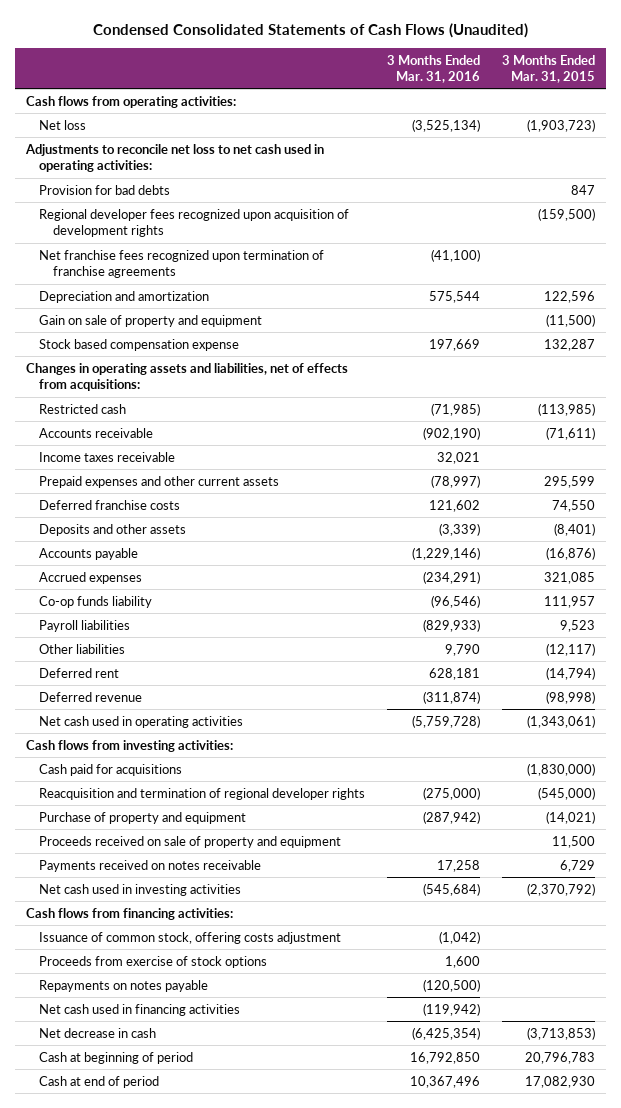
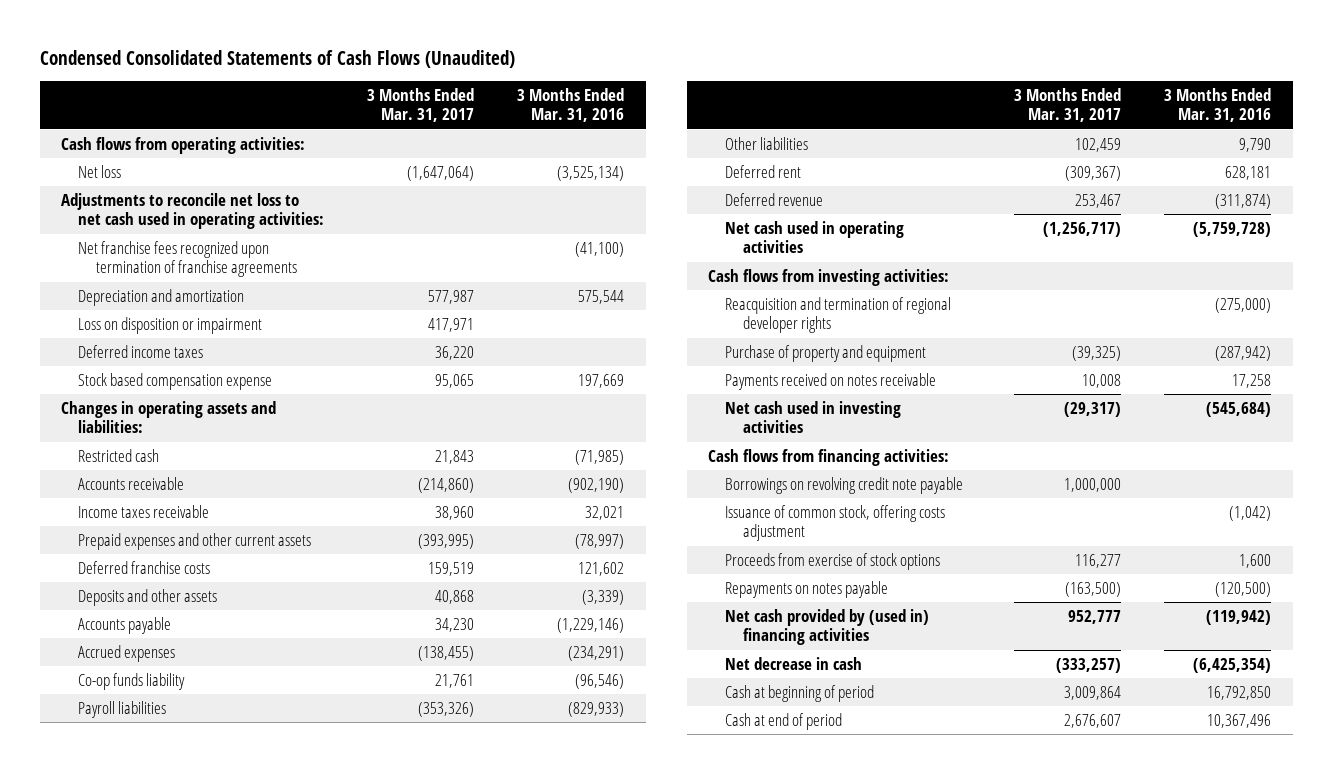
[502,54,596,83] 3 Months Ended Mar. 31, 2015 -> none
none -> [367,88,475,123] 3 Months Ended Mar. 31, 2017
[39,184,171,195] Provision for bad debts -> none
[39,208,350,238] Regional developer fees recognized upon acquisition of development rights -> none
[39,314,263,327] Gain on sale of property and equipment -> none
none -> [78,317,263,335] Loss on disposition or impairment
none -> [78,345,204,359] Deferred income taxes
[25,362,348,392] Changes in operating assets and liabilities, net of effects from acquisitions: -> [61,401,277,434] Changes in operating assets and liabilities:
[39,763,183,776] Cash paid for acquisitions -> none
[39,835,342,848] Proceeds received on sale of property and equipment -> none
none -> [725,477,964,495] Borrowings on revolving credit note payable
[39,1003,241,1016] Net cash used in financing activities -> [725,609,930,646] Net cash provided by (used in) financing activities

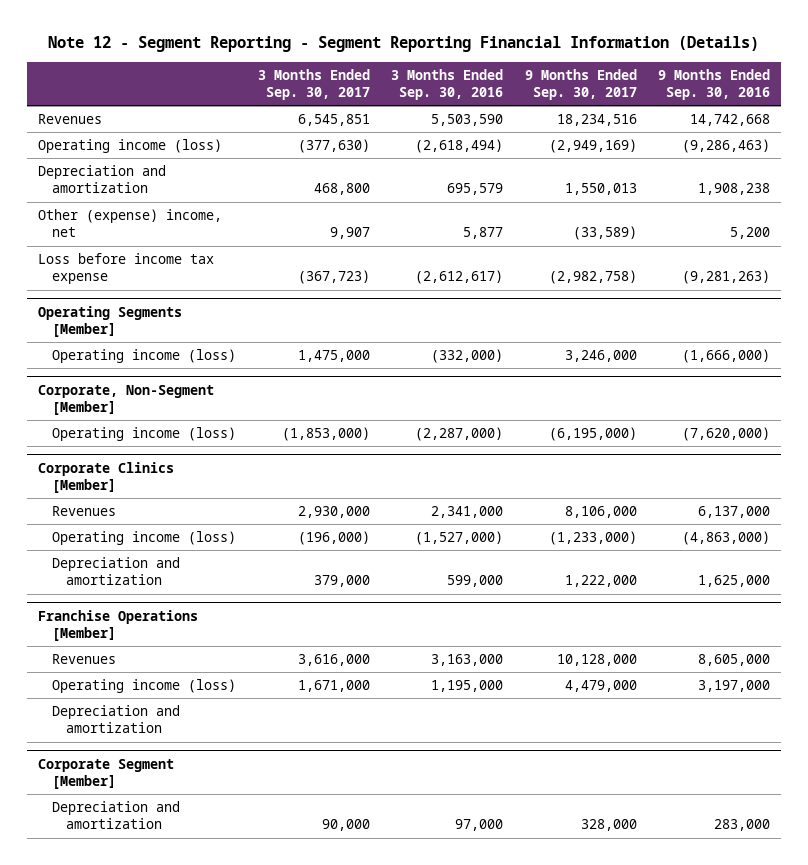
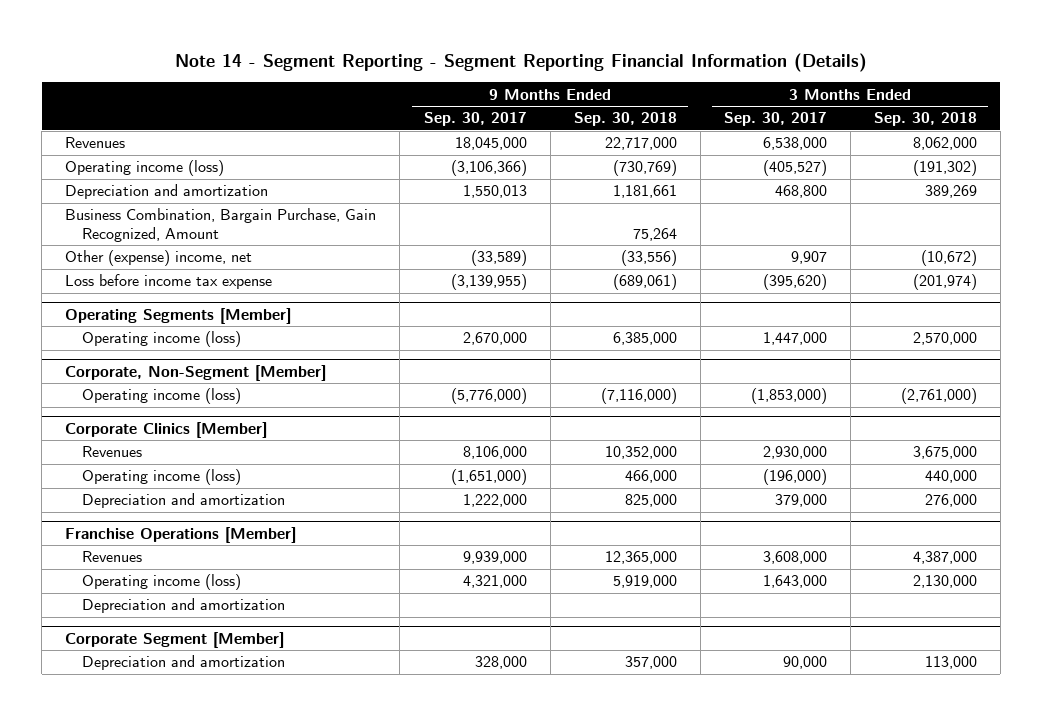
[47,35,759,52] Note 12 - Segment Reporting - Segment Reporting Financial Information (Details) -> [175,52,868,72] Note 14 - Segment Reporting - Segment Reporting Financial Information (Details)
[391,68,504,100] 3 Months Ended Sep. 30, 2016 -> none
[658,68,771,100] 9 Months Ended Sep. 30, 2016 -> none
none -> [573,112,677,127] Sep. 30, 2018
none -> [873,112,977,127] Sep. 30, 2018
[297,114,370,127] 6,545,851 -> [762,137,827,151] 6,538,000
[556,114,637,127] 18,234,516 -> [454,137,527,151] 18,045,000
[297,139,370,154] (377,630) -> [762,160,827,177] (405,527)
[548,139,637,154] (2,949,169) -> [450,160,527,177] (3,106,366)
none -> [65,208,377,242] Business Combination, Bargain Purchase, Gain Recognized, Amount
[297,270,370,285] (367,723) -> [762,274,827,291] (395,620)
[548,270,637,285] (2,982,758) -> [450,274,527,291] (3,139,955)
[297,350,370,363] 1,475,000 -> [762,332,827,346] 1,447,000
[564,350,637,363] 3,246,000 -> [462,332,527,346] 2,670,000
[548,427,637,442] (6,195,000) -> [450,388,527,405] (5,776,000)
[548,531,637,546] (1,233,000) -> [450,469,527,486] (1,651,000)
[297,654,370,667] 3,616,000 -> [762,551,827,565] 3,608,000
[556,654,637,667] 10,128,000 -> [462,551,527,565] 9,939,000
[297,680,370,693] 1,671,000 -> [762,575,827,589] 1,643,000
[564,680,637,693] 4,479,000 -> [462,575,527,589] 4,321,000

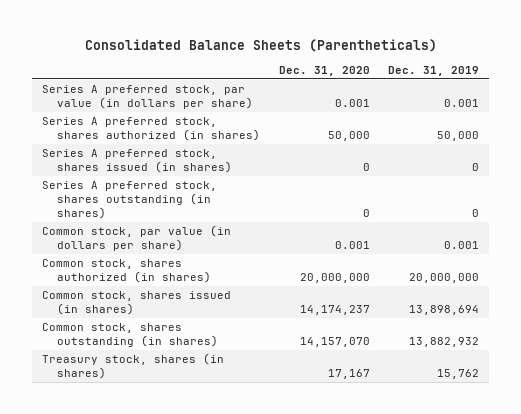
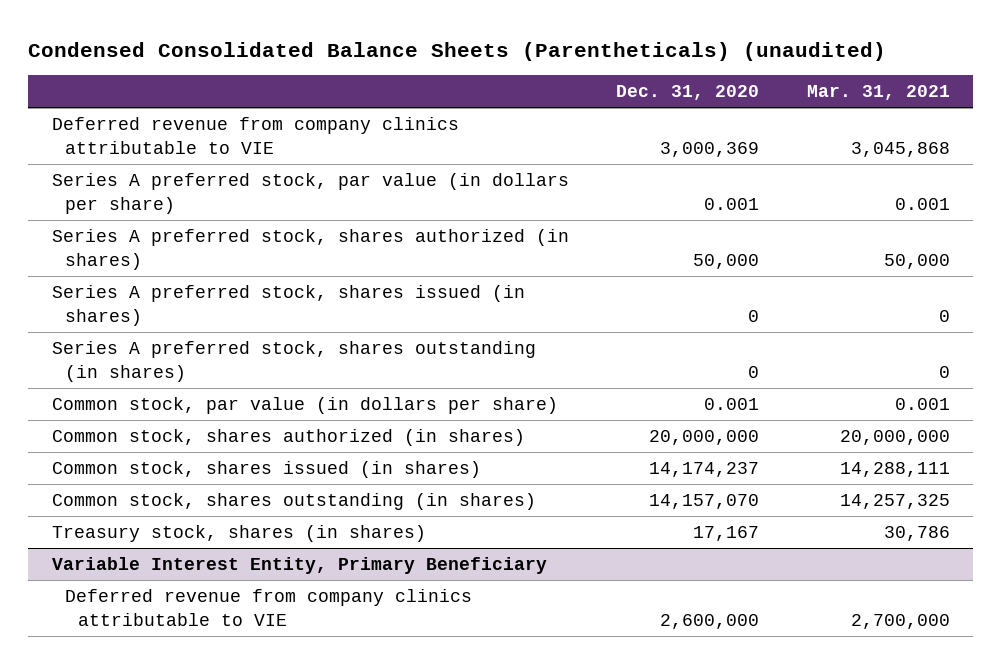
[84,38,437,52] Consolidated Balance Sheets (Parentheticals) -> [28,41,887,61] Condensed Consolidated Balance Sheets (Parentheticals) (unaudited)
[388,65,480,76] Dec. 31, 2019 -> none
none -> [806,84,950,100] Mar. 31, 2021
none -> [52,117,460,154] Deferred revenue from company clinics attributable to VIE
none -> [52,557,548,575] Variable Interest Entity, Primary Beneficiary
none -> [64,589,472,626] Deferred revenue from company clinics attributable to VIE

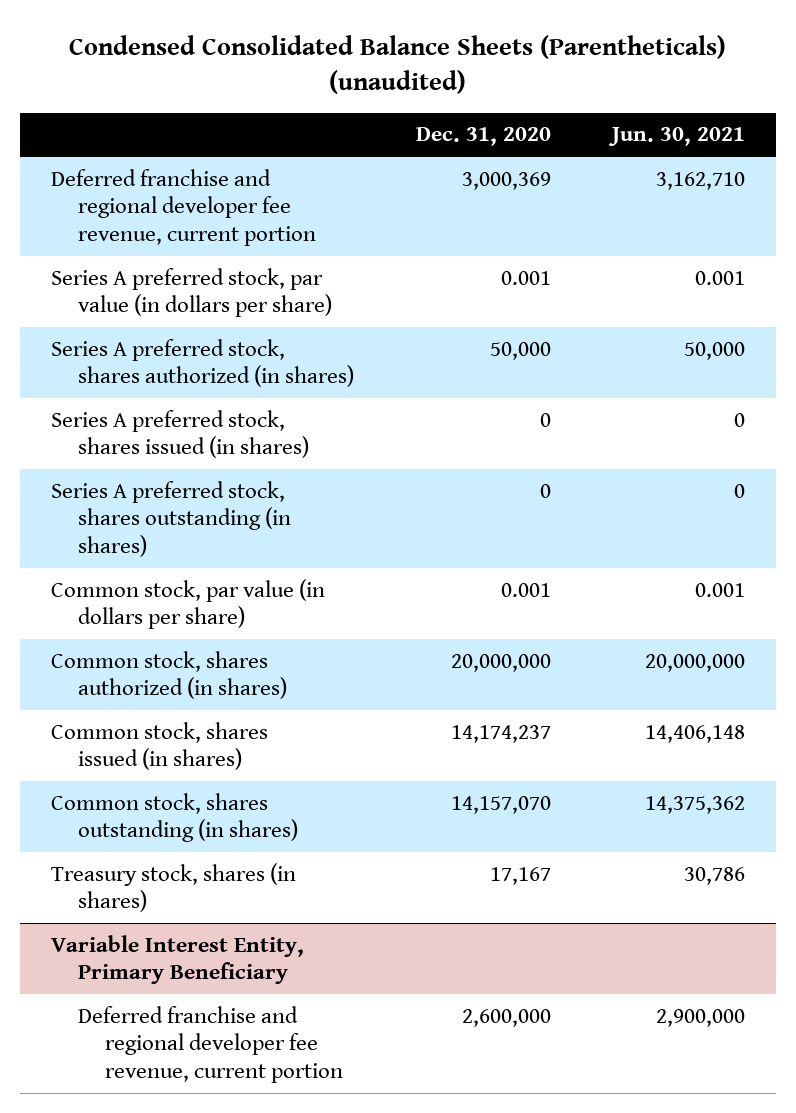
[806,84,950,100] Mar. 31, 2021 -> none
none -> [608,127,746,147] Jun. 30, 2021
[52,117,460,154] Deferred revenue from company clinics attributable to VIE -> [51,168,316,246] Deferred franchise and regional developer fee revenue, current portion
[64,589,472,626] Deferred revenue from company clinics attributable to VIE -> [77,1005,343,1083] Deferred franchise and regional developer fee revenue, current portion

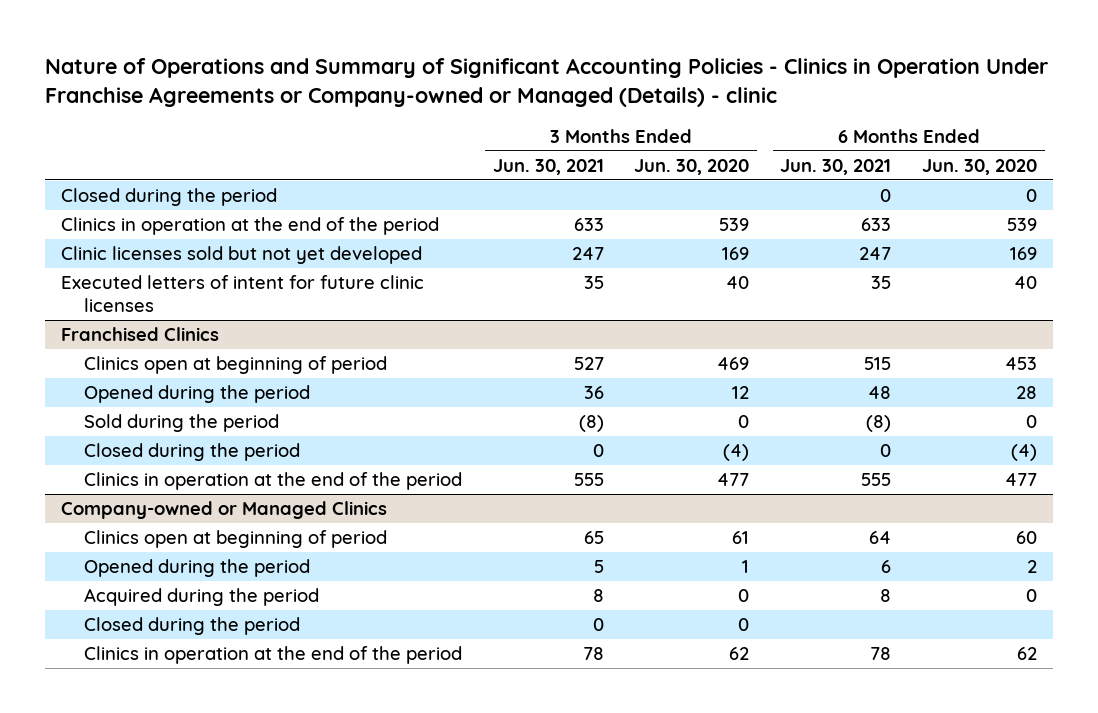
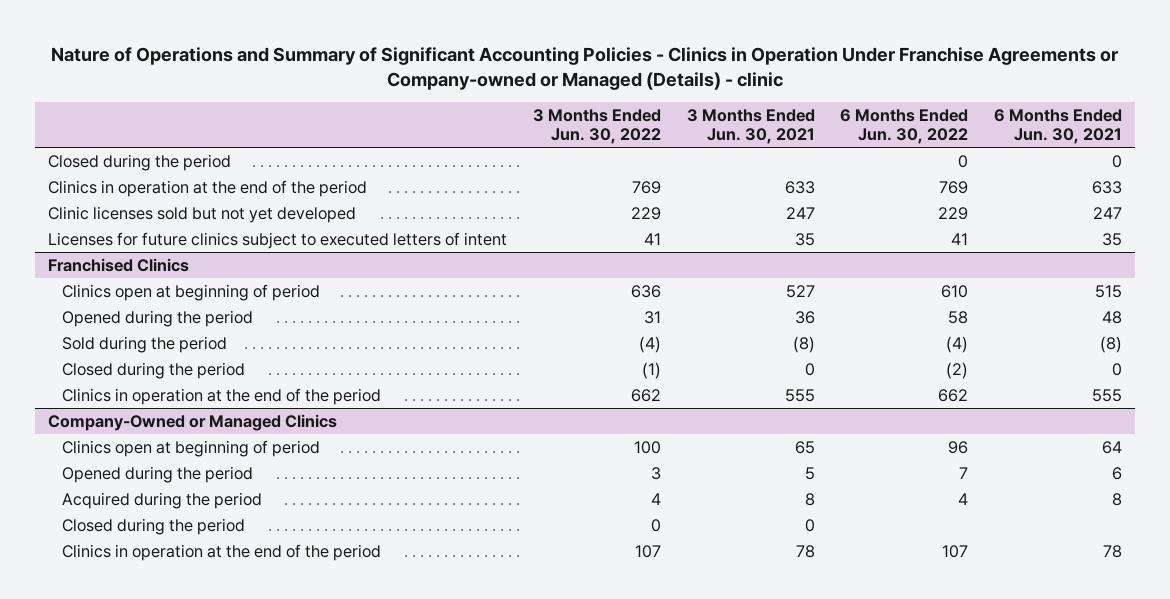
[634,159,750,176] Jun. 30, 2020 -> none
[922,159,1038,176] Jun. 30, 2020 -> none
none -> [532,109,661,145] 3 Months Ended Jun. 30, 2022
none -> [840,109,969,145] 6 Months Ended Jun. 30, 2022
[60,275,424,313] Executed letters of intent for future clinic licenses -> [48,231,508,249] Licenses for future clinics subject to executed letters of intent
[60,501,387,520] Company-owned or Managed Clinics -> [48,413,338,431] Company-Owned or Managed Clinics

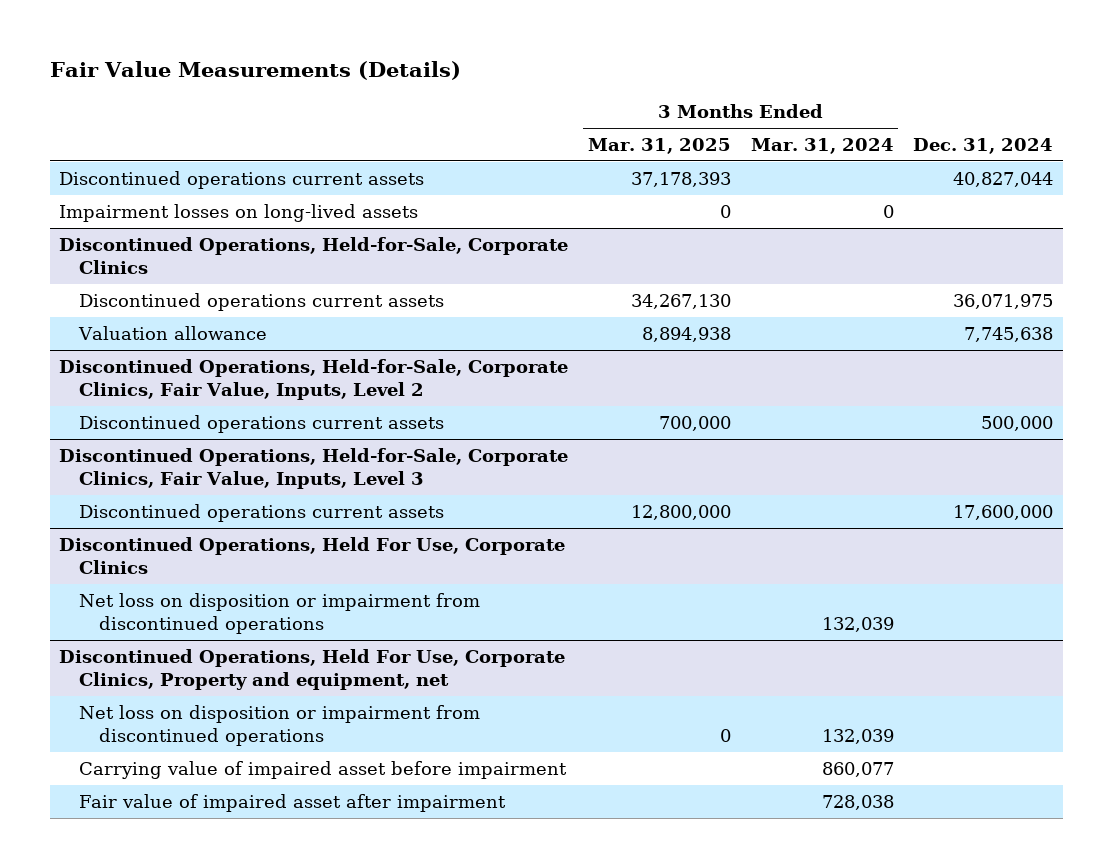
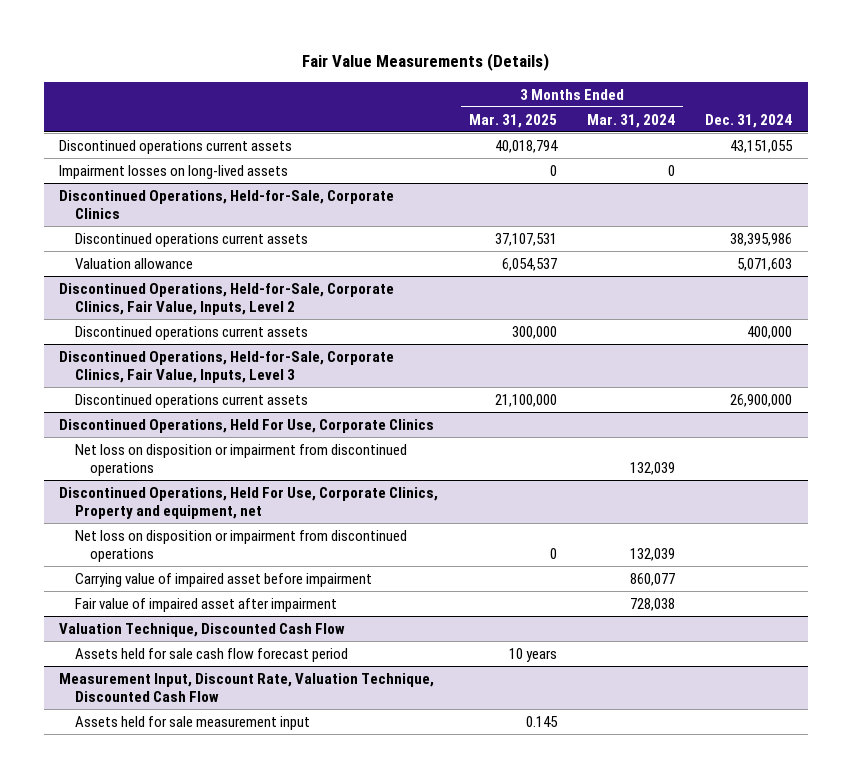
[630,171,731,187] 37,178,393 -> [494,139,558,153] 40,018,794
[953,171,1054,187] 40,827,044 -> [730,139,794,153] 43,151,055
[630,293,731,309] 34,267,130 -> [494,232,557,246] 37,107,531
[953,293,1054,309] 36,071,975 -> [730,232,793,246] 38,395,986
[641,326,731,342] 8,894,938 -> [501,257,557,271] 6,054,537
[964,326,1054,342] 7,745,638 -> [737,257,793,271] 5,071,603
[658,415,731,431] 700,000 -> [511,325,557,339] 300,000
[981,415,1054,431] 500,000 -> [747,325,793,339] 400,000
[630,504,731,520] 12,800,000 -> [494,393,557,407] 21,100,000
[953,504,1054,520] 17,600,000 -> [730,393,793,407] 26,900,000
none -> [59,622,346,637] Valuation Technique, Discounted Cash Flow
none -> [74,647,348,662] Assets held for sale cash flow forecast period
none -> [59,672,435,703] Measurement Input, Discount Rate, Valuation Technique, Discounted Cash Flow
none -> [74,715,310,730] Assets held for sale measurement input

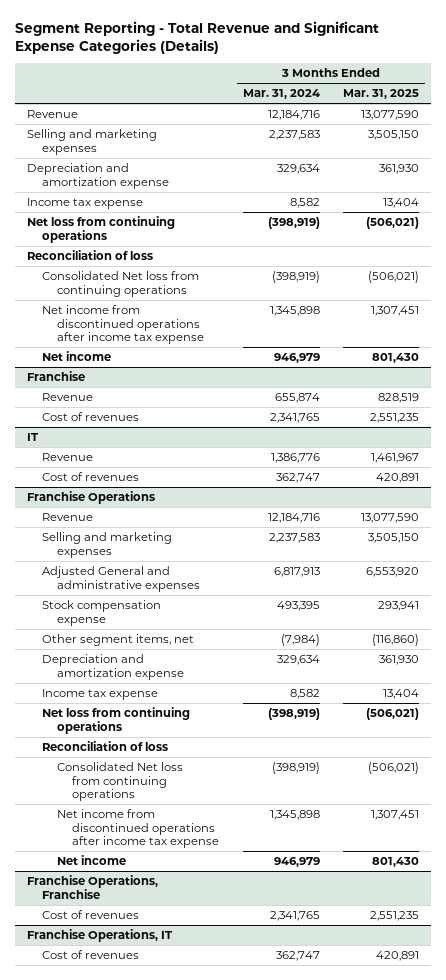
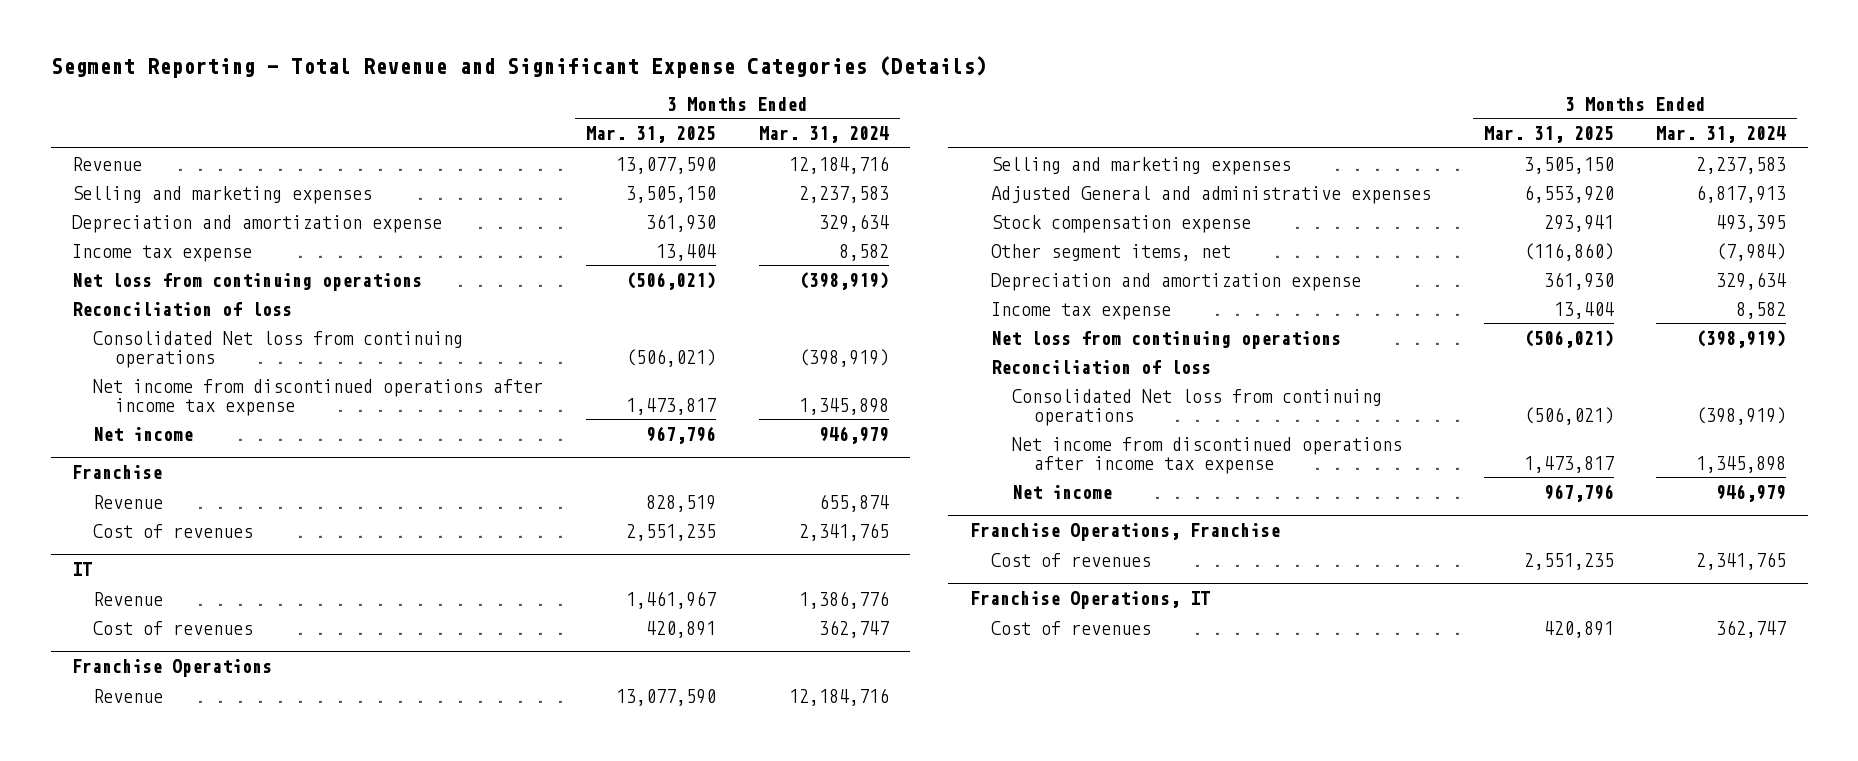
[370,306,419,317] 1,307,451 -> [626,397,717,415] 1,473,817
[371,353,419,364] 801,430 -> [646,425,717,444] 967,796
[370,810,419,821] 1,307,451 -> [1523,455,1614,473] 1,473,817
[371,857,419,868] 801,430 -> [1543,483,1614,502] 967,796

